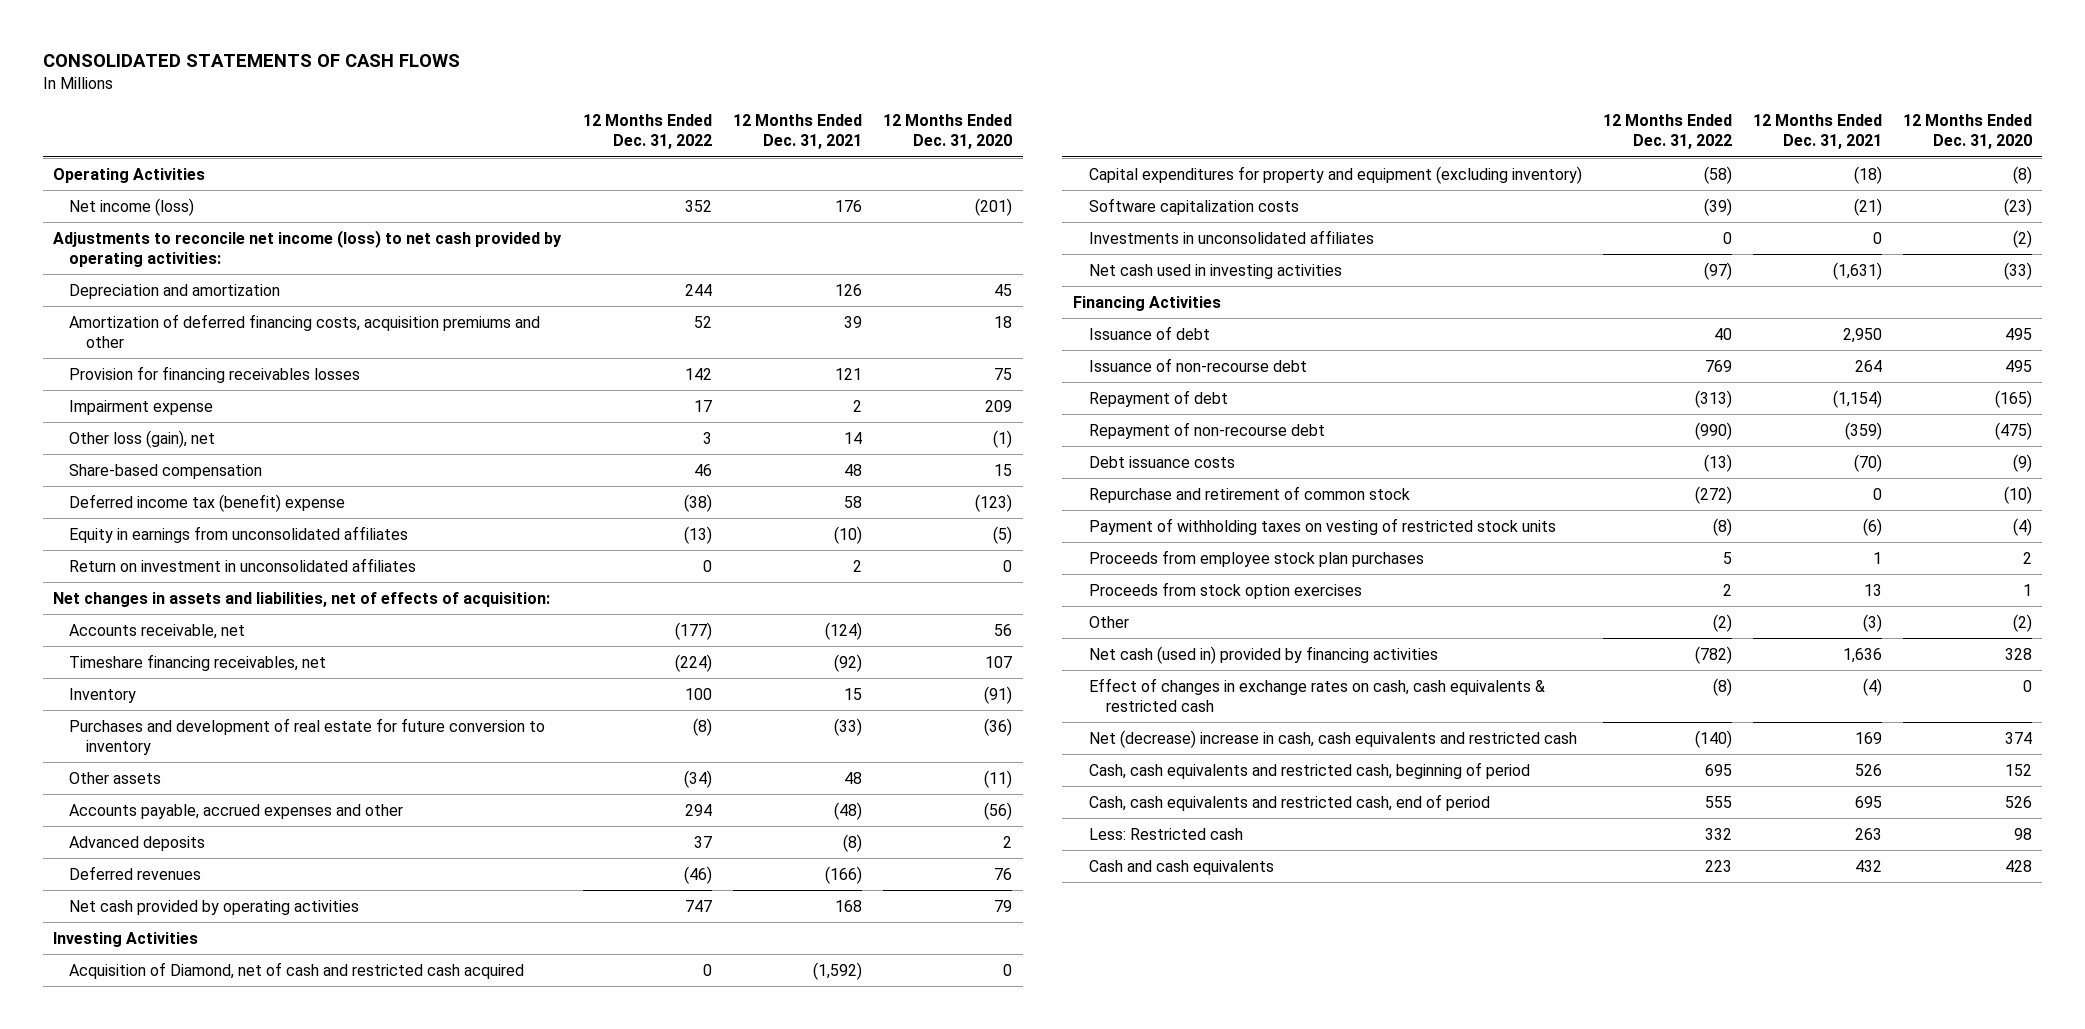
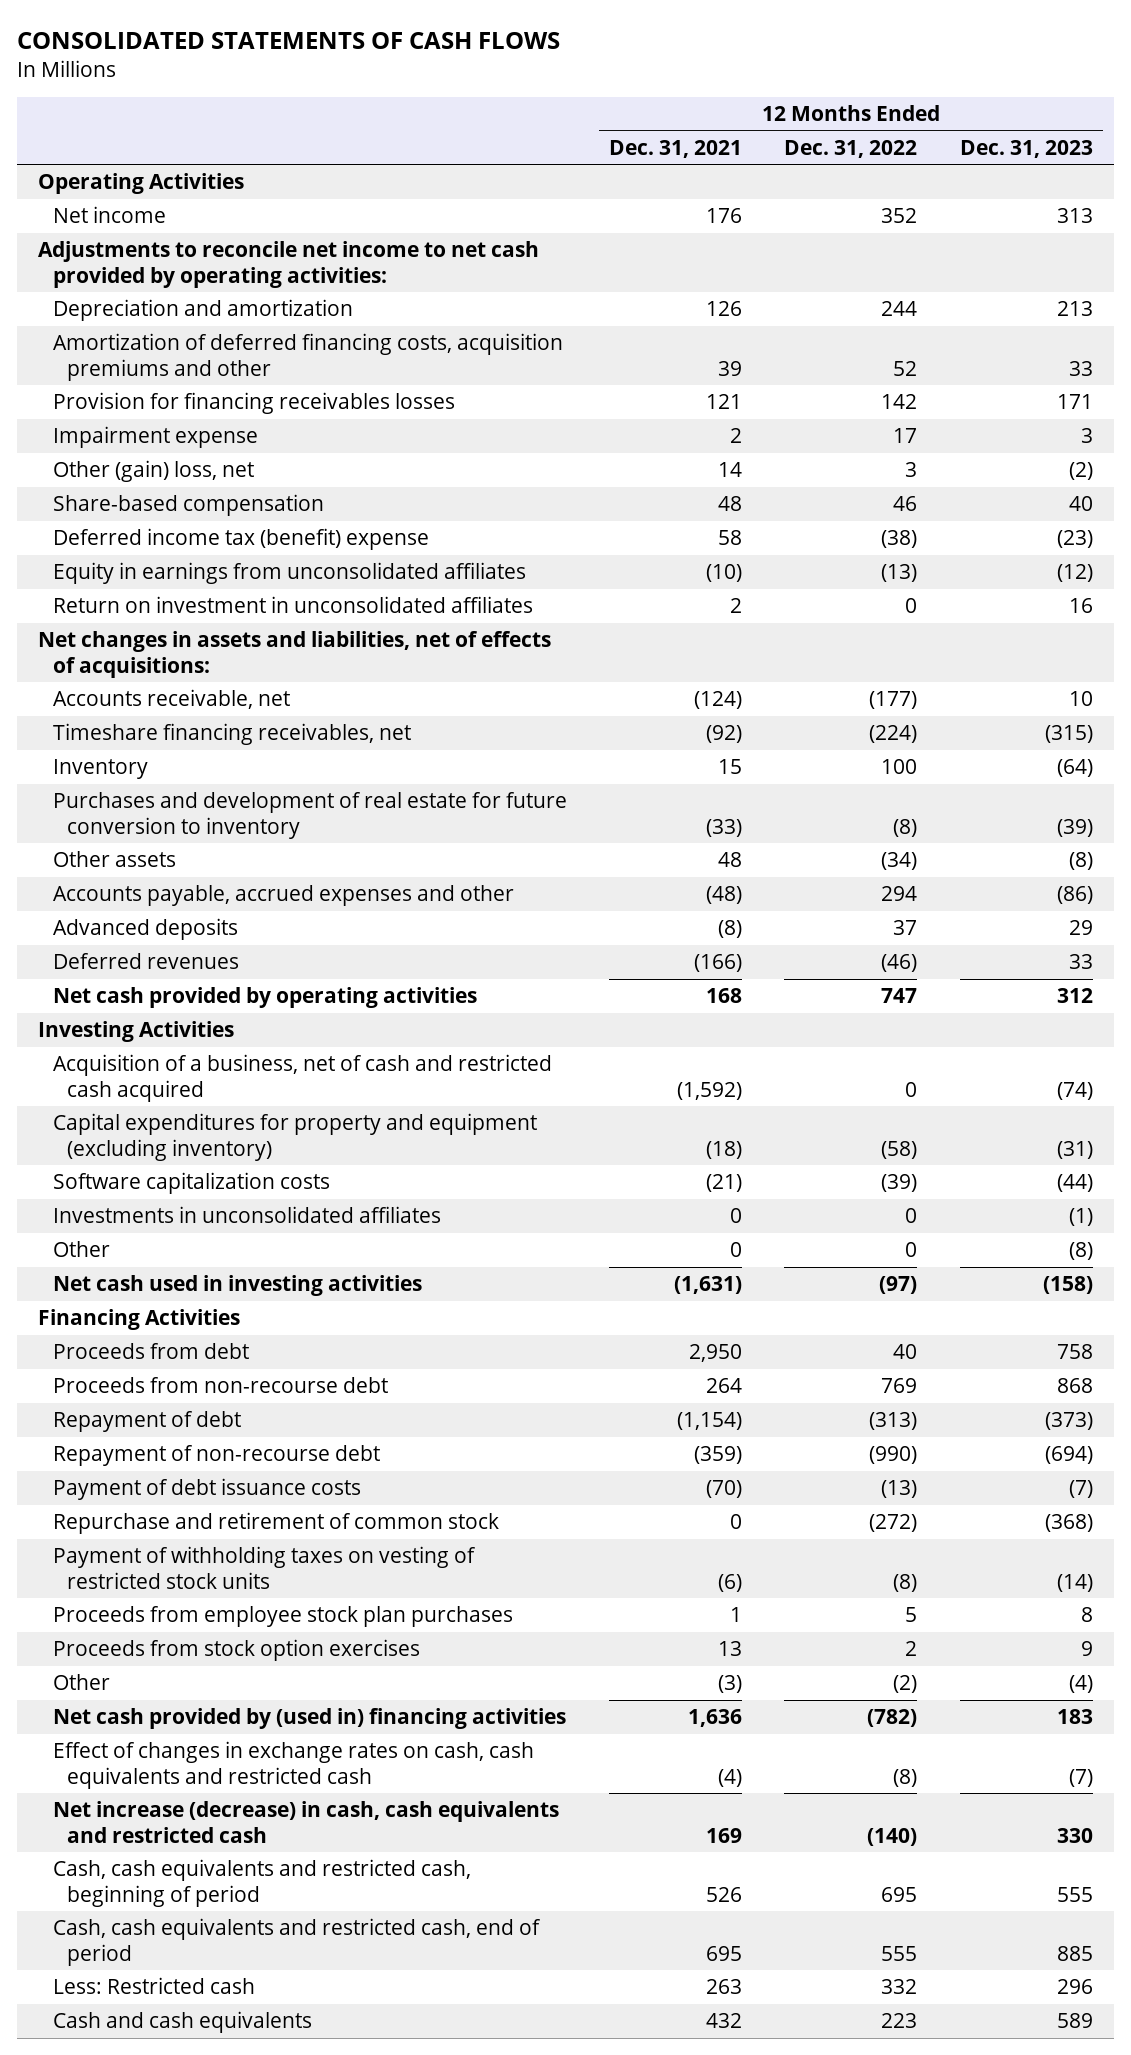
[883,114,1013,150] 12 Months Ended Dec. 31, 2020 -> none
none -> [959,139,1093,158] Dec. 31, 2023
[69,197,195,216] Net income (loss) -> [52,206,166,224] Net income
[52,229,562,267] Adjustments to reconcile net income (loss) to net cash provided by operating activities: -> [38,241,540,288] Adjustments to reconcile net income to net cash provided by operating activities:
[69,429,216,448] Other loss (gain), net -> [52,460,254,483] Other (gain) loss, net
[52,591,550,607] Net changes in assets and liabilities, net of effects of acquisition: -> [38,631,552,678] Net changes in assets and liabilities, net of effects of acquisitions:
[69,961,525,979] Acquisition of Diamond, net of cash and restricted cash acquired -> [52,1054,552,1102] Acquisition of a business, net of cash and restricted cash acquired
none -> [52,1241,110,1258] Other
[1089,325,1211,340] Issuance of debt -> [52,1343,249,1360] Proceeds from debt
[1089,357,1308,372] Issuance of non-recourse debt -> [52,1377,388,1394] Proceeds from non-recourse debt
[1089,455,1236,468] Debt issuance costs -> [52,1478,361,1501] Payment of debt issuance costs
[1089,645,1439,664] Net cash (used in) provided by financing activities -> [52,1708,566,1730] Net cash provided by (used in) financing activities
[1089,677,1546,712] Effect of changes in exchange rates on cash, cash equivalents & restricted cash -> [52,1741,534,1789] Effect of changes in exchange rates on cash, cash equivalents and restricted cash
[1089,729,1578,748] Net (decrease) increase in cash, cash equivalents and restricted cash -> [52,1801,559,1843] Net increase (decrease) in cash, cash equivalents and restricted cash

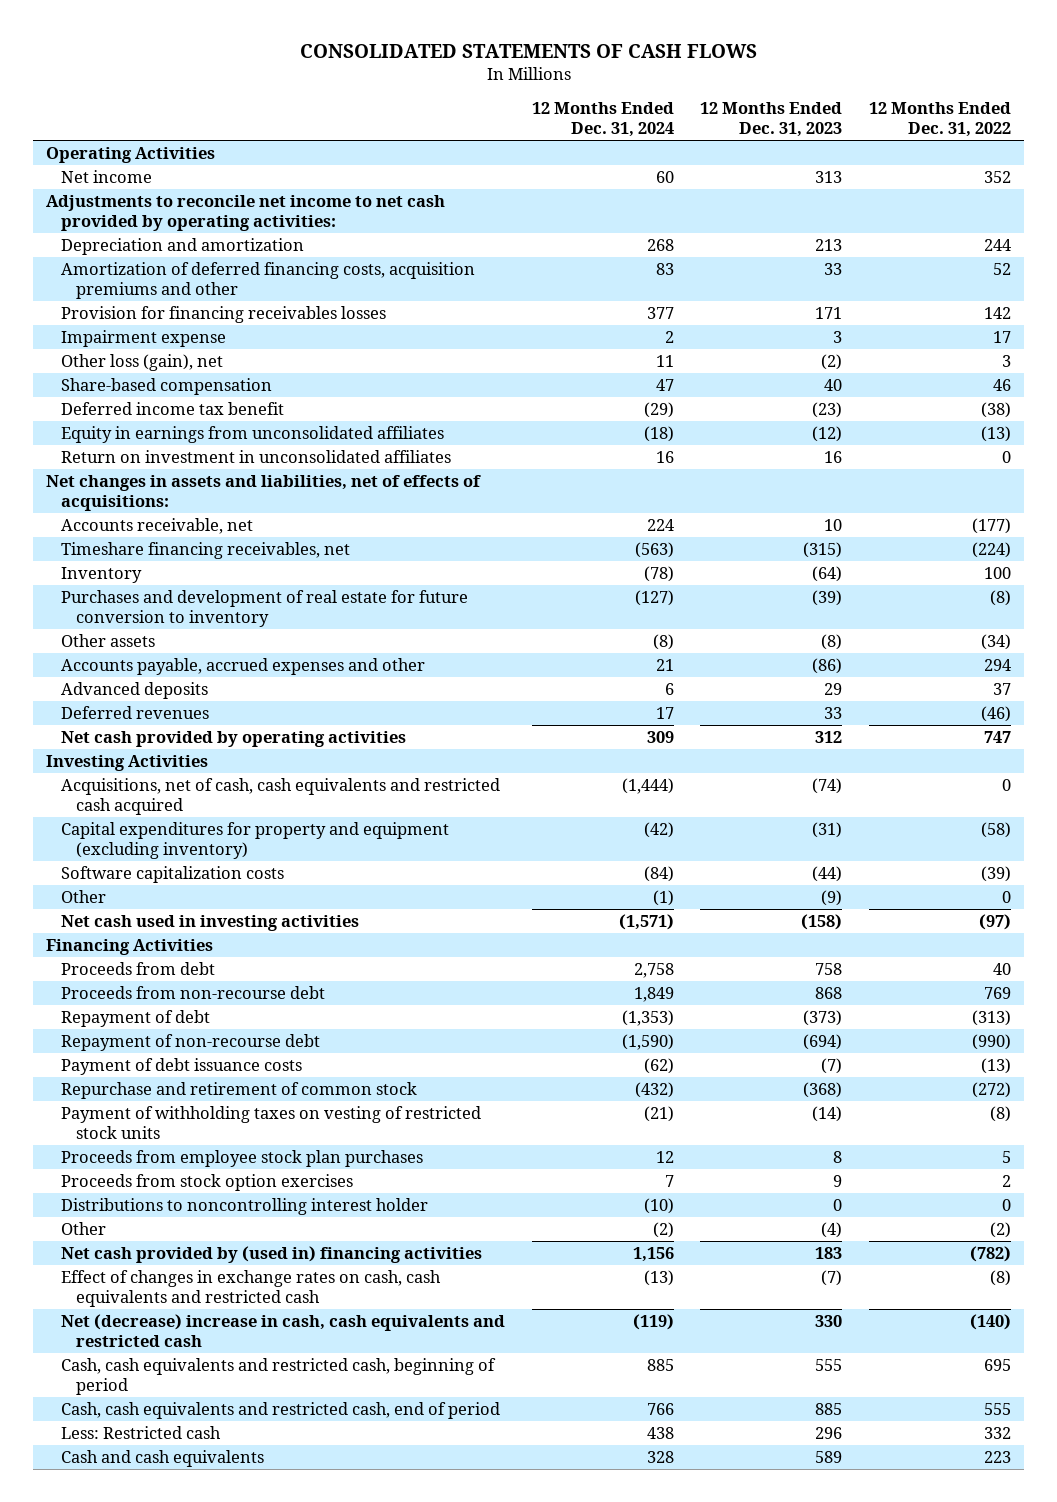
[609,139,743,158] Dec. 31, 2021 -> none
none -> [531,102,674,138] 12 Months Ended Dec. 31, 2024
[52,460,254,483] Other (gain) loss, net -> [61,353,224,371] Other loss (gain), net
[52,528,429,551] Deferred income tax (benefit) expense -> [61,401,285,415] Deferred income tax benefit
[52,1054,552,1102] Acquisition of a business, net of cash and restricted cash acquired -> [61,777,501,815] Acquisitions, net of cash, cash equivalents and restricted cash acquired
[52,1206,441,1224] Investments in unconsolidated affiliates -> none
[1068,1242,1093,1261] (8) -> [821,889,843,906] (9)
none -> [61,1197,429,1215] Distributions to noncontrolling interest holder
[52,1801,559,1843] Net increase (decrease) in cash, cash equivalents and restricted cash -> [61,1313,506,1347] Net (decrease) increase in cash, cash equivalents and restricted cash

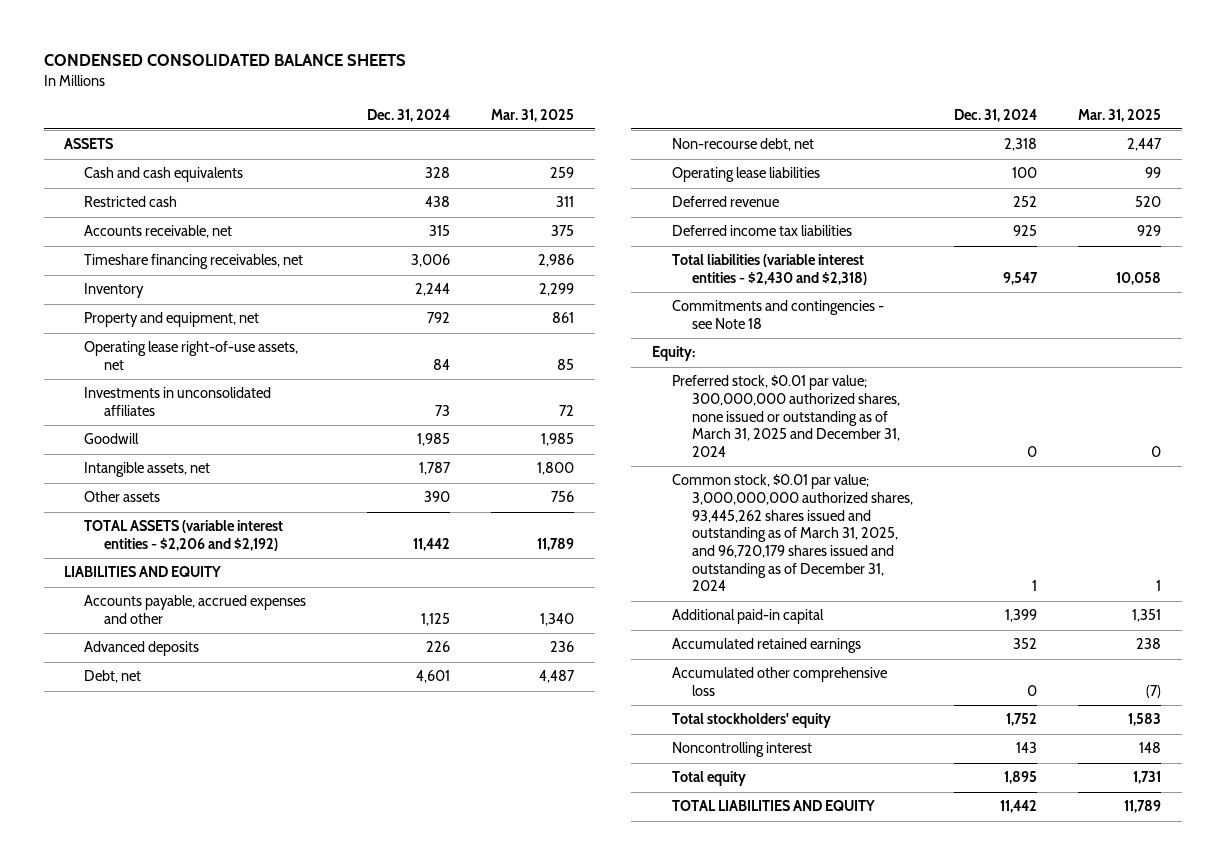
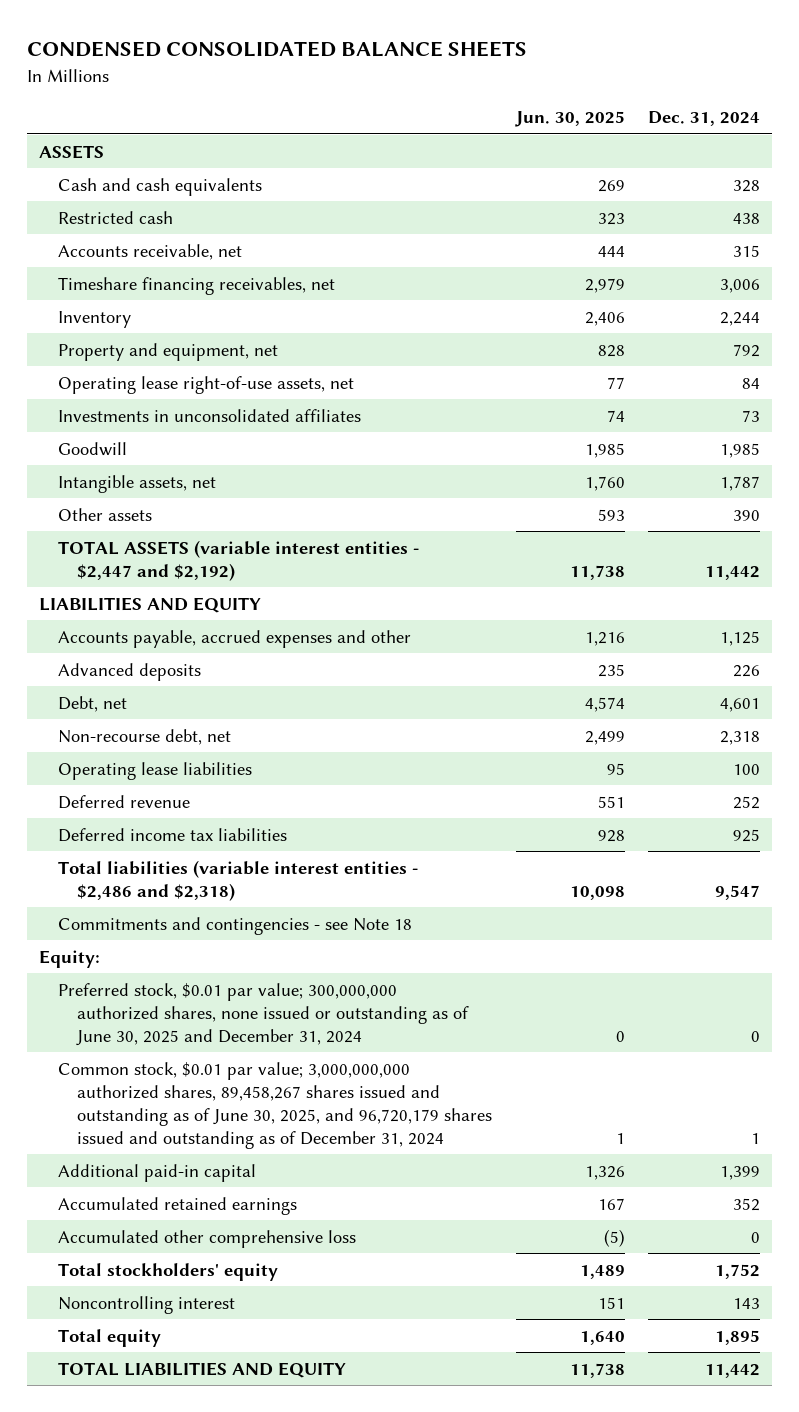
[491,108,575,122] Mar. 31, 2025 -> none
none -> [514,111,625,128] Jun. 30, 2025
[84,520,284,552] TOTAL ASSETS (variable interest entities - $2,206 and $2,192) -> [58,539,420,581] TOTAL ASSETS (variable interest entities - $2,447 and $2,192)
[671,254,867,286] Total liabilities (variable interest entities - $2,430 and $2,318) -> [58,859,419,901] Total liabilities (variable interest entities - $2,486 and $2,318)
[671,375,900,458] Preferred stock, $0.01 par value; 300,000,000 authorized shares, none issued or outstanding as of March 31, 2025 and December 31, 2024 -> [58,982,470,1046] Preferred stock, $0.01 par value; 300,000,000 authorized shares, none issued or outstanding as of June 30, 2025 and December 31, 2024
[671,474,913,592] Common stock, $0.01 par value; 3,000,000,000 authorized shares, 93,445,262 shares issued and outstanding as of March 31, 2025, and 96,720,179 shares issued and outstanding as of December 31, 2024 -> [58,1061,493,1149] Common stock, $0.01 par value; 3,000,000,000 authorized shares, 89,458,267 shares issued and outstanding as of June 30, 2025, and 96,720,179 shares issued and outstanding as of December 31, 2024

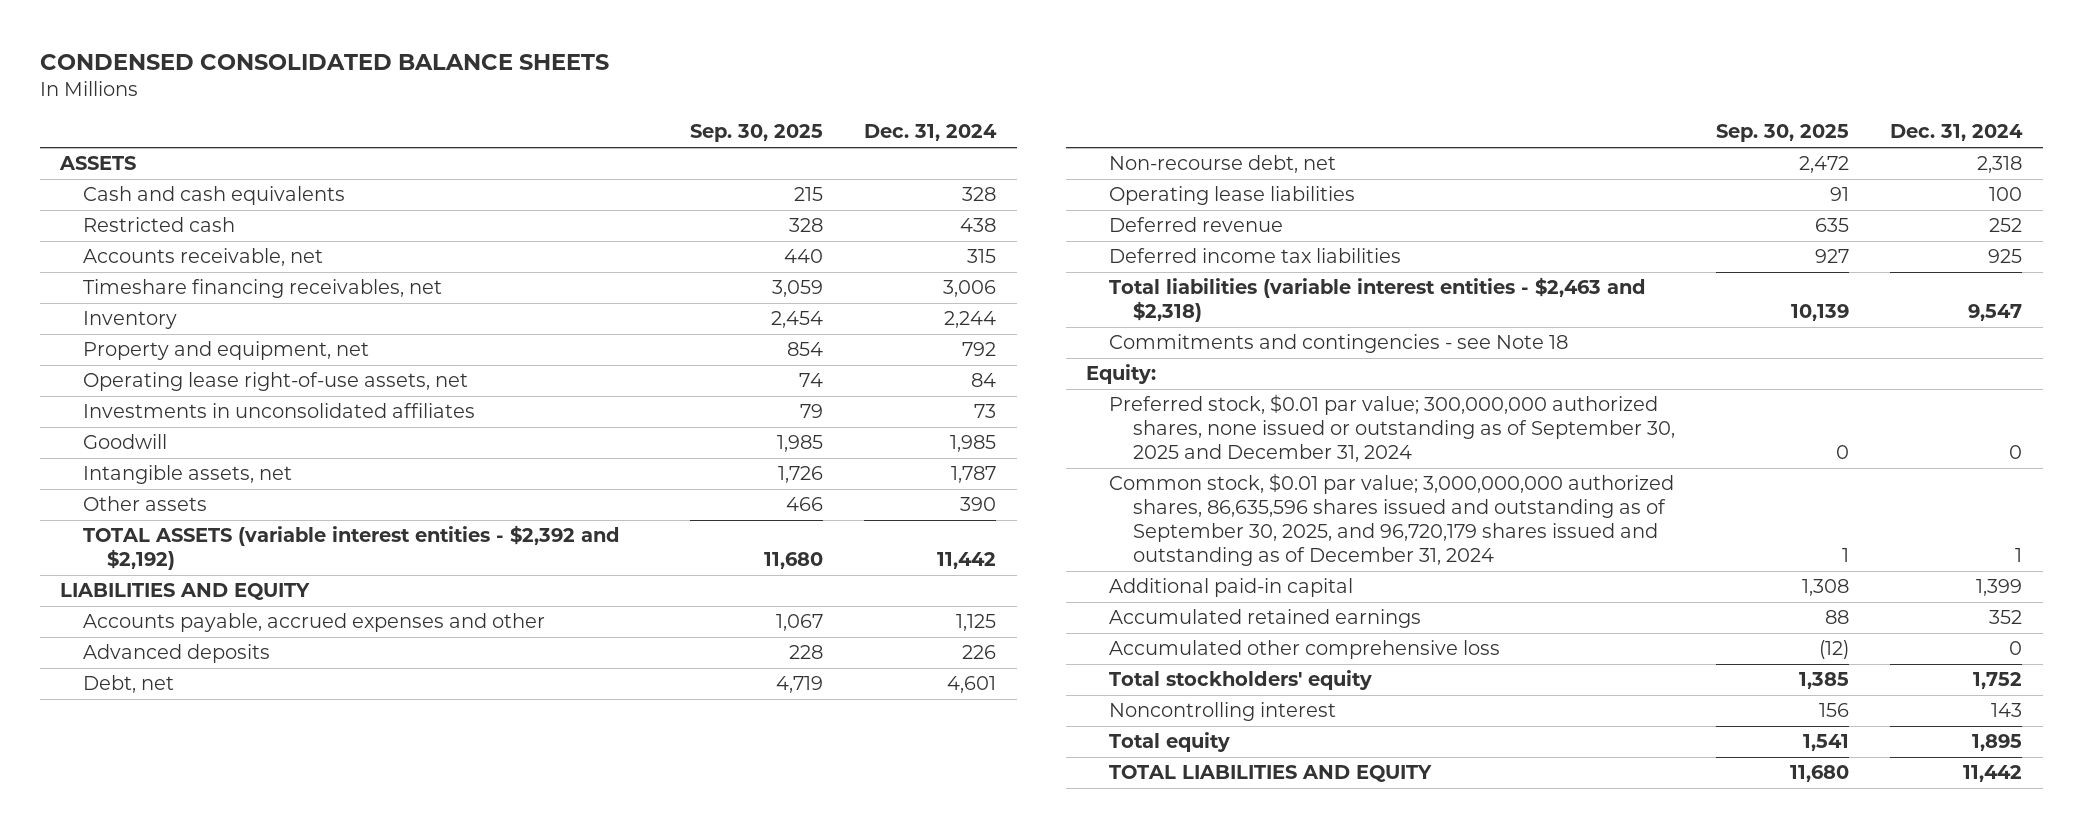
[514,111,625,128] Jun. 30, 2025 -> none
none -> [689,124,823,143] Sep. 30, 2025
[58,539,420,581] TOTAL ASSETS (variable interest entities - $2,447 and $2,192) -> [83,525,621,571] TOTAL ASSETS (variable interest entities - $2,392 and $2,192)
[58,859,419,901] Total liabilities (variable interest entities - $2,486 and $2,318) -> [1109,277,1647,323] Total liabilities (variable interest entities - $2,463 and $2,318)
[58,982,470,1046] Preferred stock, $0.01 par value; 300,000,000 authorized shares, none issued or outstanding as of June 30, 2025 and December 31, 2024 -> [1109,394,1675,463] Preferred stock, $0.01 par value; 300,000,000 authorized shares, none issued or outstanding as of September 30, 2025 and December 31, 2024
[58,1061,493,1149] Common stock, $0.01 par value; 3,000,000,000 authorized shares, 89,458,267 shares issued and outstanding as of June 30, 2025, and 96,720,179 shares issued and outstanding as of December 31, 2024 -> [1109,473,1675,567] Common stock, $0.01 par value; 3,000,000,000 authorized shares, 86,635,596 shares issued and outstanding as of September 30, 2025, and 96,720,179 shares issued and outstanding as of December 31, 2024

